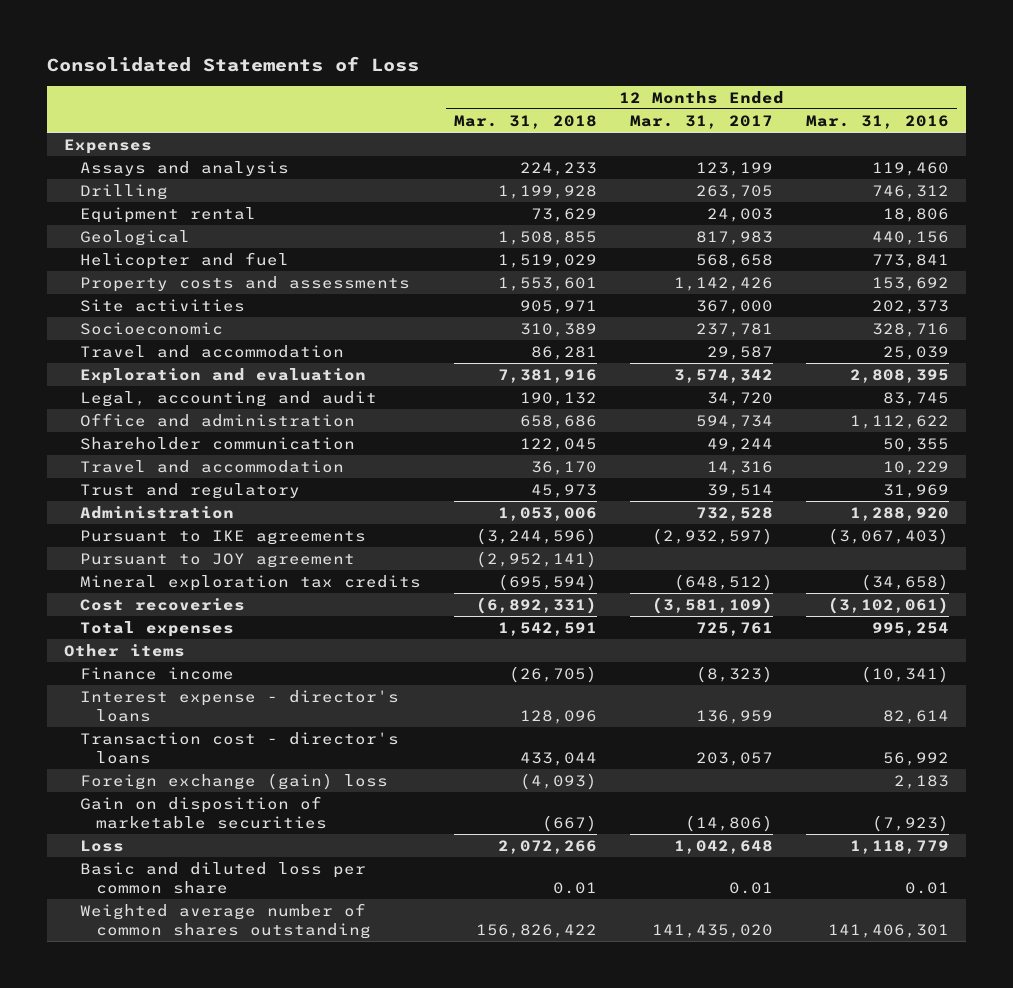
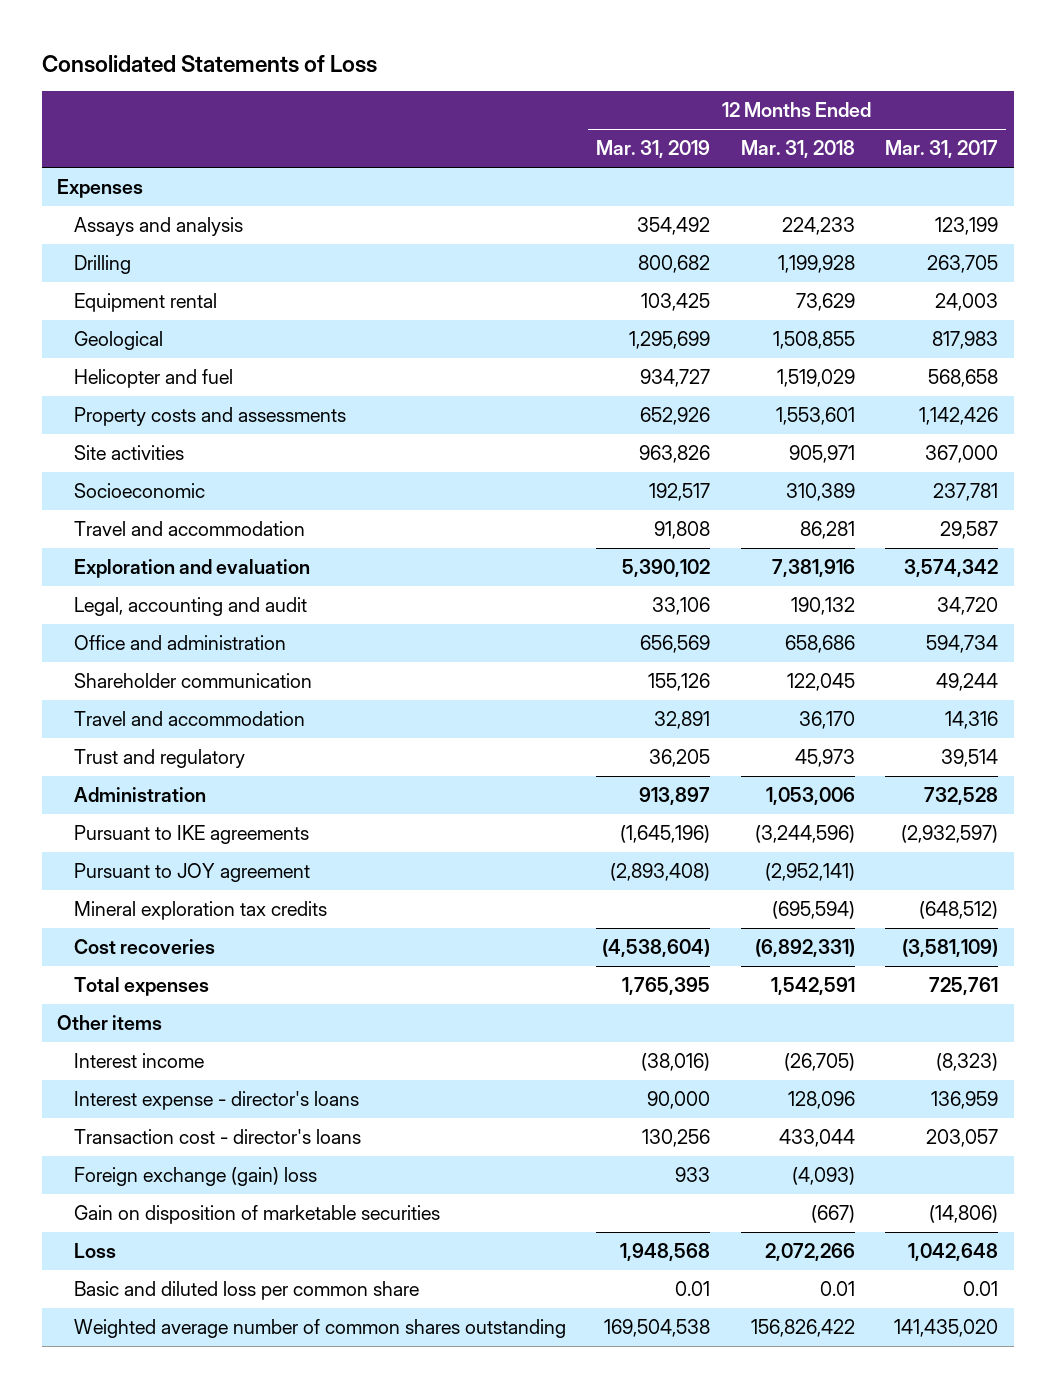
[806,114,950,129] Mar. 31, 2016 -> none
none -> [596,140,711,159] Mar. 31, 2019
[79,666,234,680] Finance income -> [73,1053,204,1069] Interest income

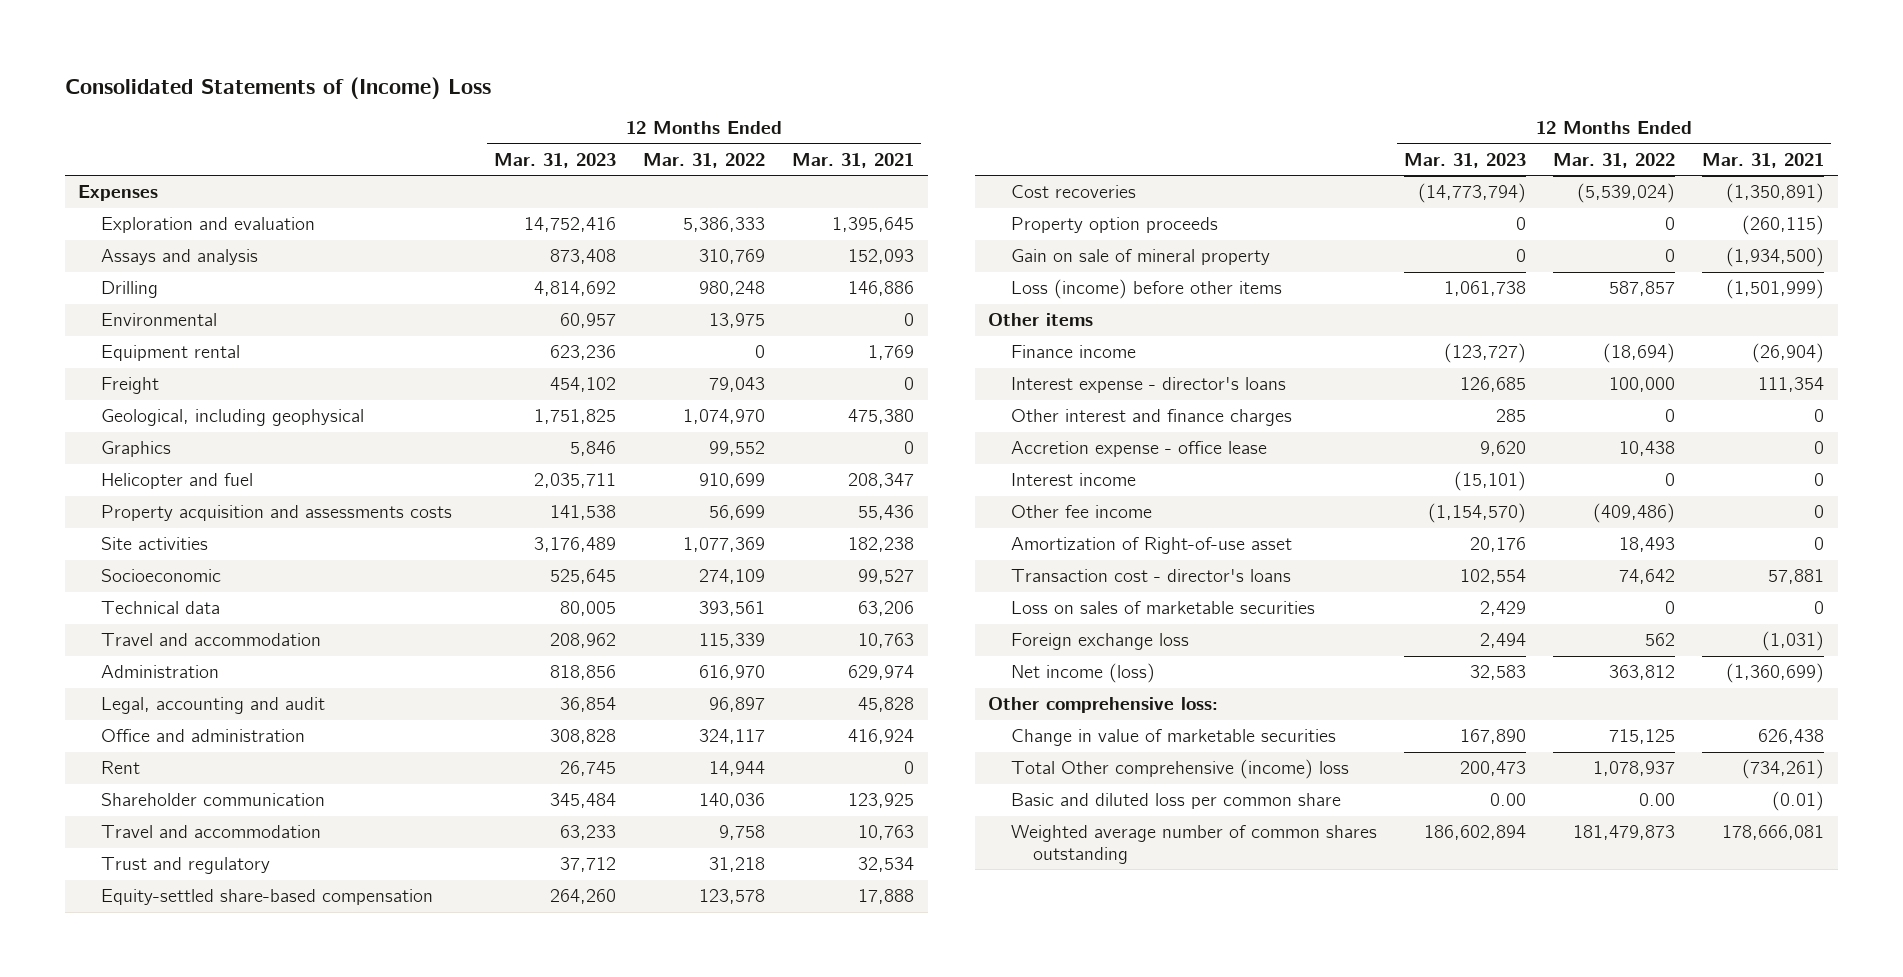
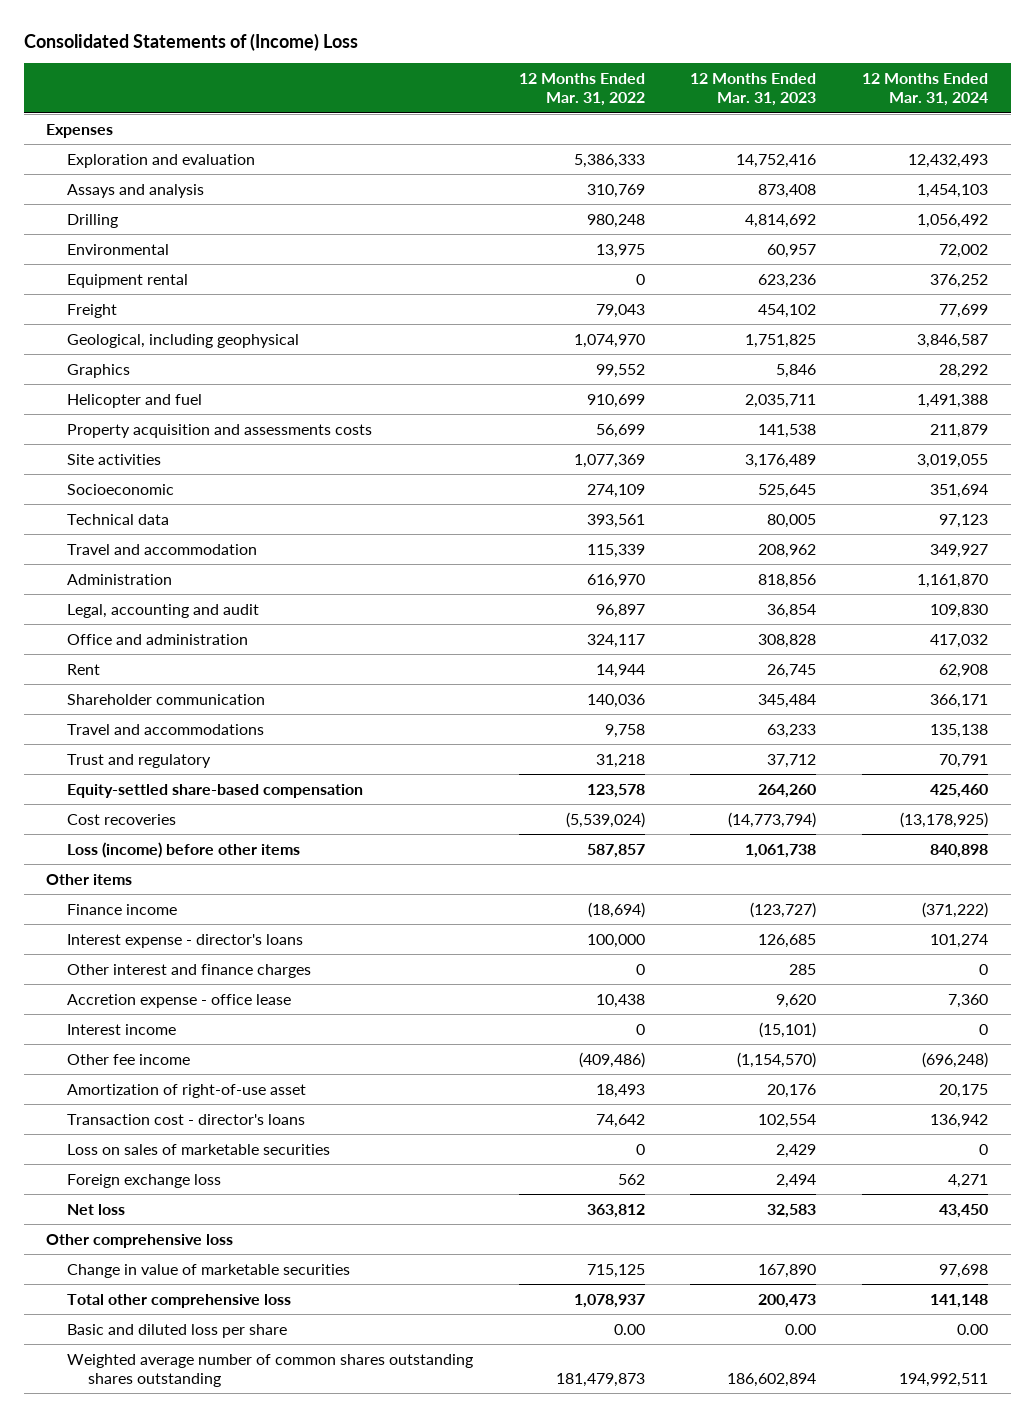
[792,152,915,168] Mar. 31, 2021 -> none
none -> [861,72,988,107] 12 Months Ended Mar. 31, 2024
[100,825,321,839] Travel and accommodation -> [66,723,264,735] Travel and accommodations
[1010,217,1218,234] Property option proceeds -> none
[1010,249,1270,266] Gain on sale of mineral property -> none
[1010,537,1292,555] Amortization of Right-of-use asset -> [66,1083,306,1098] Amortization of right-of-use asset
[1010,663,1155,684] Net income (loss) -> [66,1203,125,1215] Net loss
[988,697,1219,714] Other comprehensive loss: -> [46,1233,234,1248] Other comprehensive loss
[1010,759,1349,780] Total Other comprehensive (income) loss -> [66,1293,291,1308] Total other comprehensive loss
[1010,793,1341,810] Basic and diluted loss per common share -> [66,1323,287,1338] Basic and diluted loss per share
[1010,825,1377,864] Weighted average number of common shares outstanding -> [66,1353,473,1387] Weighted average number of common shares outstanding shares outstanding

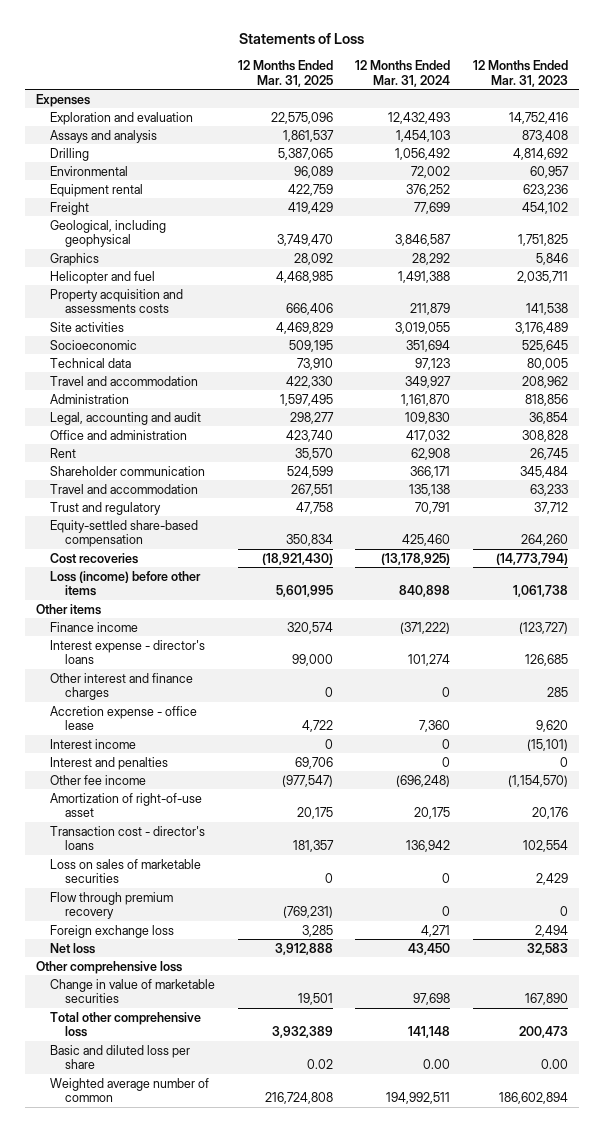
[23,32,358,51] Consolidated Statements of (Income) Loss -> [238,32,364,44] Statements of Loss
[518,72,645,107] 12 Months Ended Mar. 31, 2022 -> none
none -> [237,59,333,87] 12 Months Ended Mar. 31, 2025
[66,723,264,735] Travel and accommodations -> [50,483,199,494] Travel and accommodation
none -> [50,756,169,770] Interest and penalties
none -> [50,891,174,920] Flow through premium recovery
[66,1353,473,1387] Weighted average number of common shares outstanding shares outstanding -> [50,1077,210,1103] Weighted average number of common

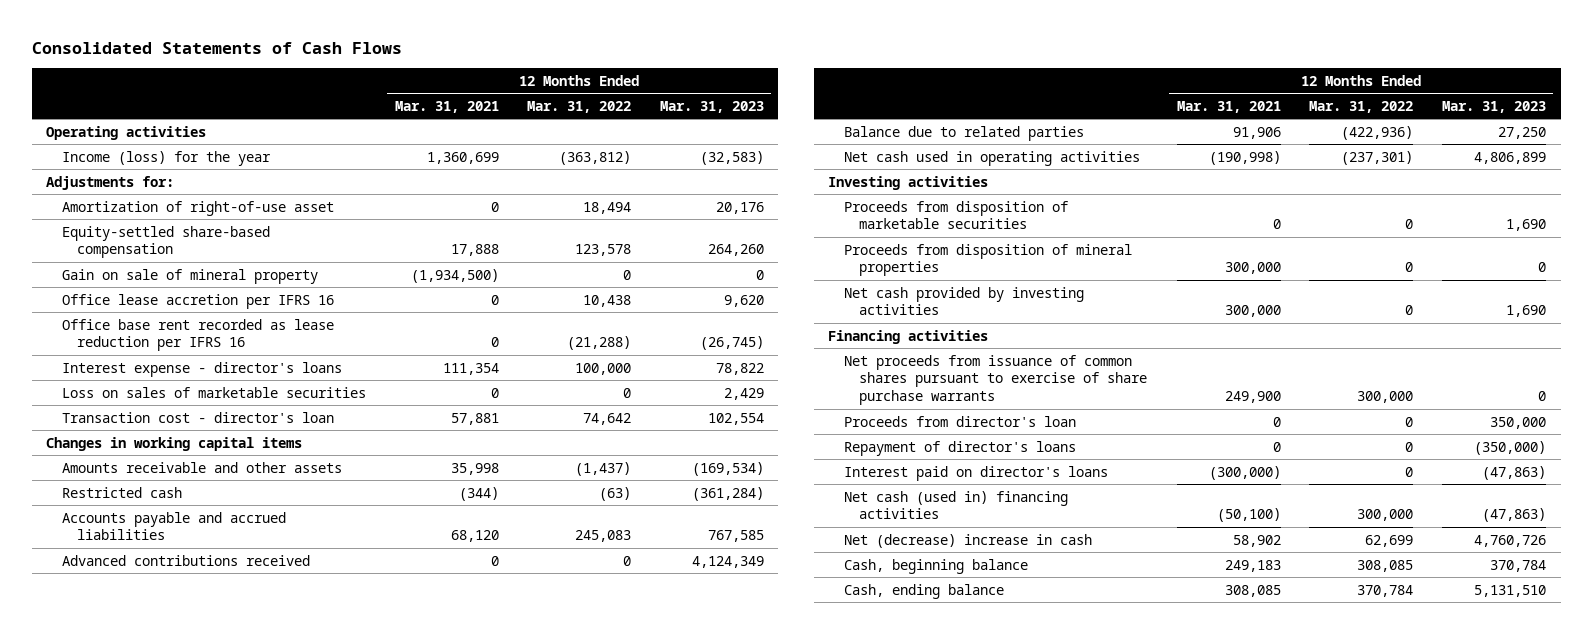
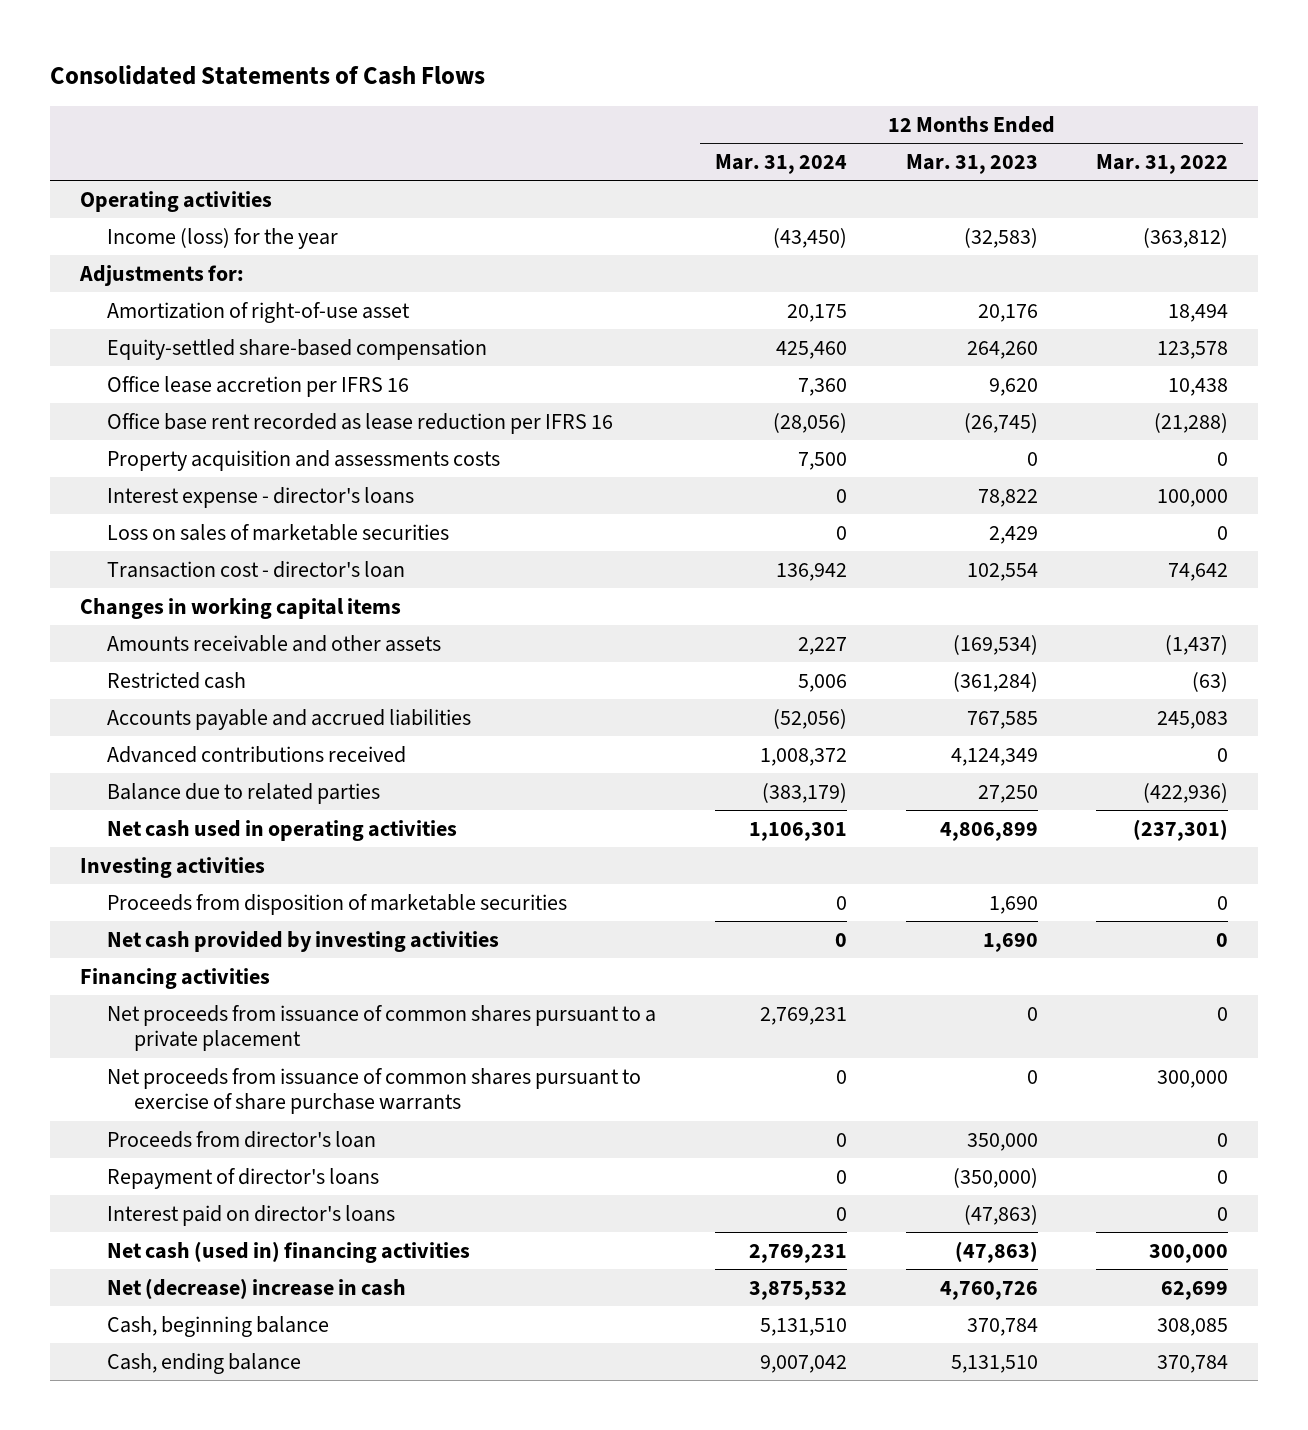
[394,100,499,113] Mar. 31, 2021 -> none
none -> [714,153,847,174] Mar. 31, 2024
[61,268,318,284] Gain on sale of mineral property -> none
none -> [106,449,500,471] Property acquisition and assessments costs
[843,243,1132,277] Proceeds from disposition of mineral properties -> none
none -> [106,1004,656,1052] Net proceeds from issuance of common shares pursuant to a private placement

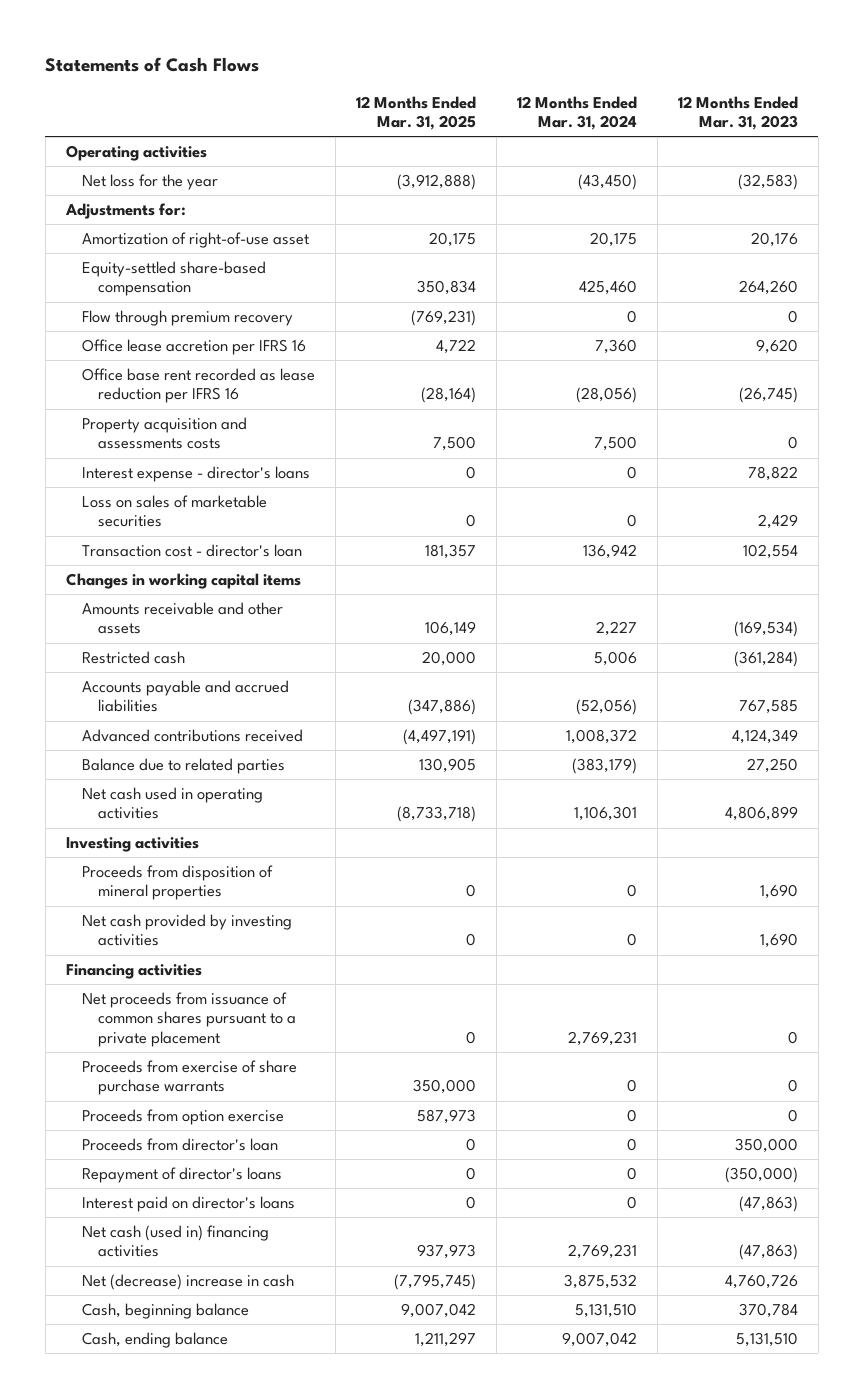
[50,65,486,86] Consolidated Statements of Cash Flows -> [45,57,260,73] Statements of Cash Flows
[1096,153,1229,174] Mar. 31, 2022 -> none
none -> [355,95,476,131] 12 Months Ended Mar. 31, 2025
[106,227,338,249] Income (loss) for the year -> [81,174,218,191] Net loss for the year
none -> [81,310,293,327] Flow through premium recovery
[106,893,567,915] Proceeds from disposition of marketable securities -> [81,865,273,901] Proceeds from disposition of mineral properties
[106,1067,641,1115] Net proceeds from issuance of common shares pursuant to exercise of share purchase warrants -> [81,1060,297,1096] Proceeds from exercise of share purchase warrants
none -> [81,1109,284,1126] Proceeds from option exercise

